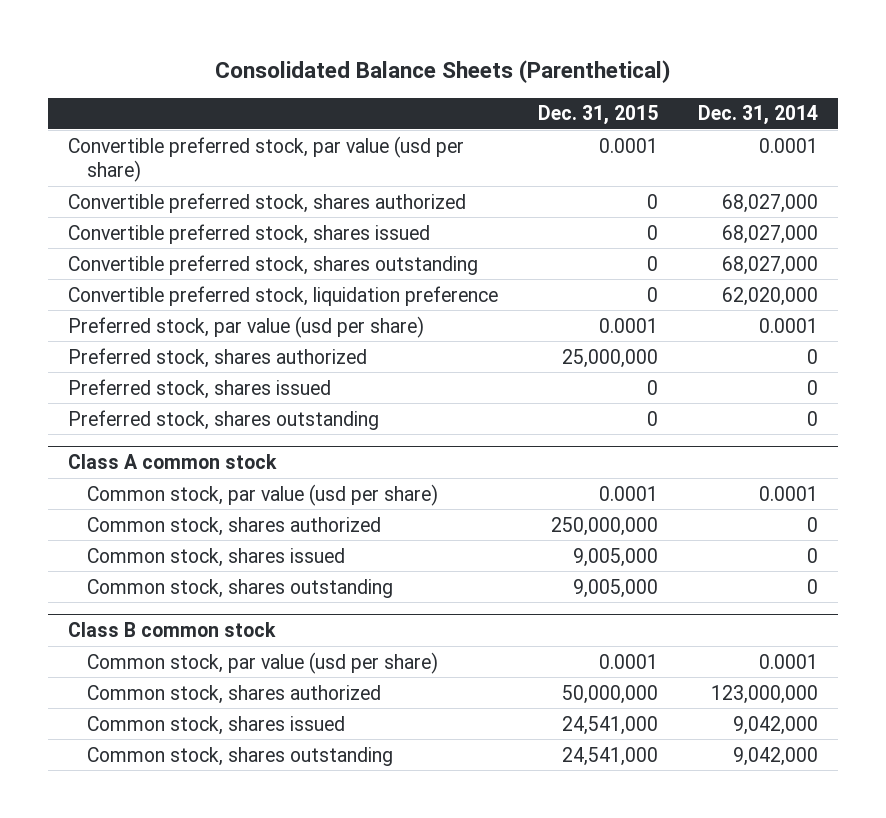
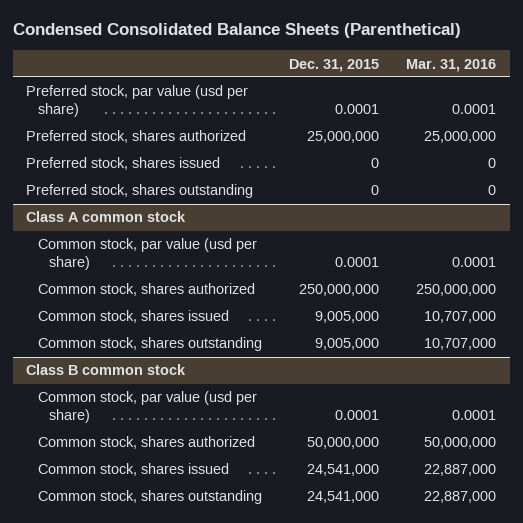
[215,60,671,84] Consolidated Balance Sheets (Parenthetical) -> [12,23,461,39] Condensed Consolidated Balance Sheets (Parenthetical)
[698,105,819,126] Dec. 31, 2014 -> none
none -> [406,58,497,72] Mar. 31, 2016
[68,135,465,183] Convertible preferred stock, par value (usd per share) -> none
[68,192,467,213] Convertible preferred stock, shares authorized -> none
[68,223,431,244] Convertible preferred stock, shares issued -> none
[68,254,479,275] Convertible preferred stock, shares outstanding -> none
[68,285,499,306] Convertible preferred stock, liquidation preference -> none

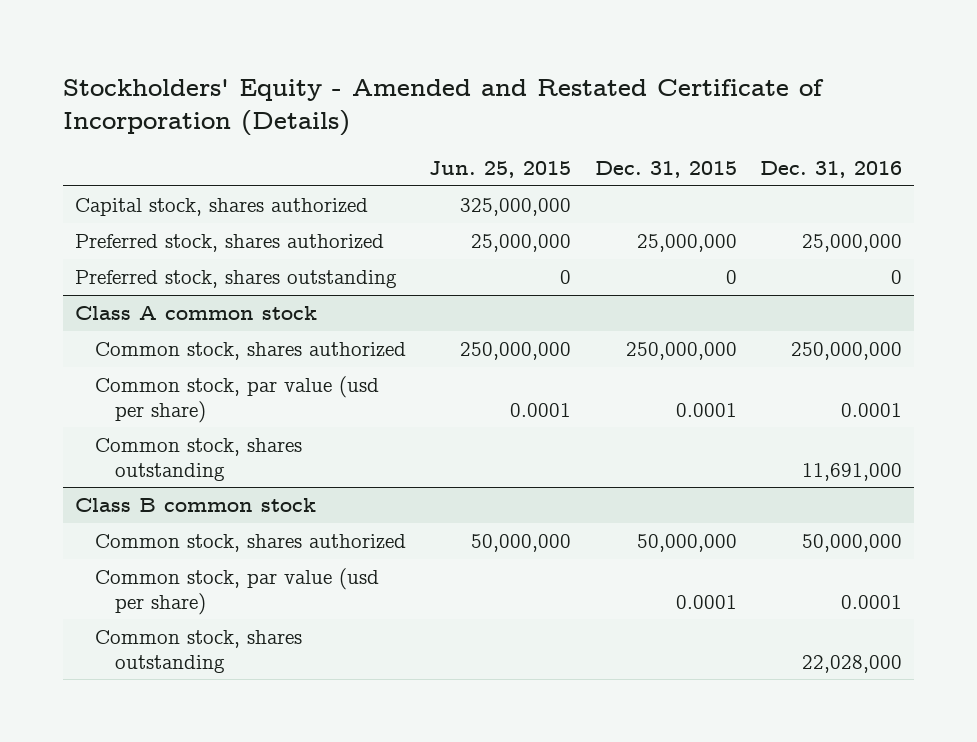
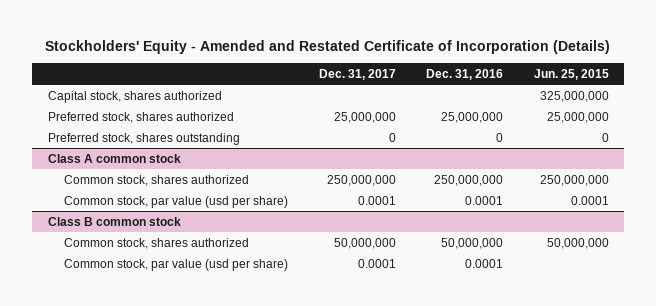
[594,161,737,179] Dec. 31, 2015 -> none
none -> [318,68,396,80] Dec. 31, 2017
[94,438,302,481] Common stock, shares outstanding -> none
[94,630,302,673] Common stock, shares outstanding -> none

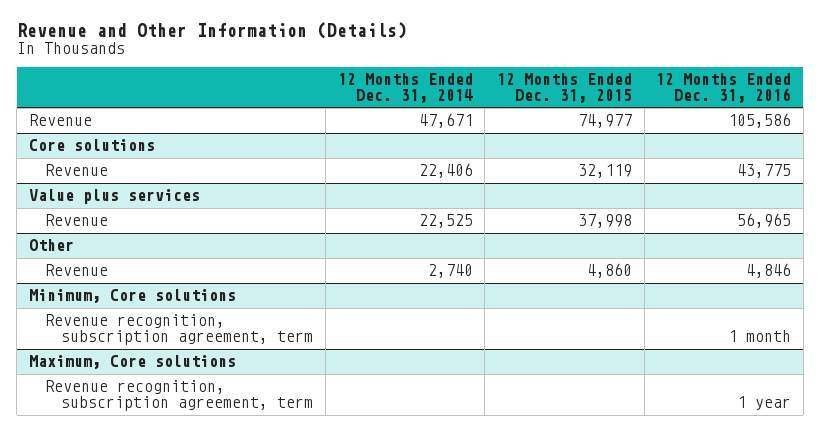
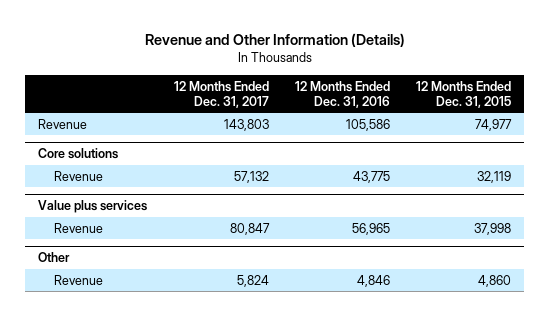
[337,72,473,103] 12 Months Ended Dec. 31, 2014 -> none
none -> [173,80,269,109] 12 Months Ended Dec. 31, 2017
[28,289,236,304] Minimum, Core solutions -> none
[45,314,314,346] Revenue recognition, subscription agreement, term -> none
[28,355,236,370] Maximum, Core solutions -> none
[45,380,314,412] Revenue recognition, subscription agreement, term -> none

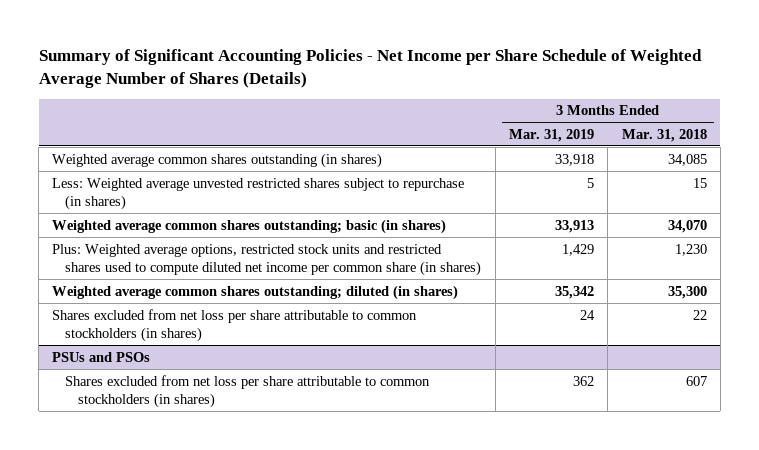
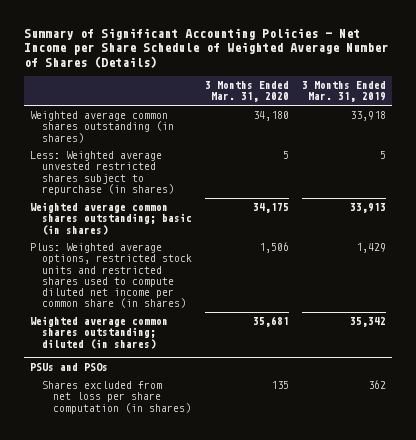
[621,128,707,142] Mar. 31, 2018 -> none
none -> [204,81,289,103] 3 Months Ended Mar. 31, 2020
[52,308,418,342] Shares excluded from net loss per share attributable to common stockholders (in shares) -> none
[65,374,431,408] Shares excluded from net loss per share attributable to common stockholders (in shares) -> [41,381,192,414] Shares excluded from net loss per share computation (in shares)

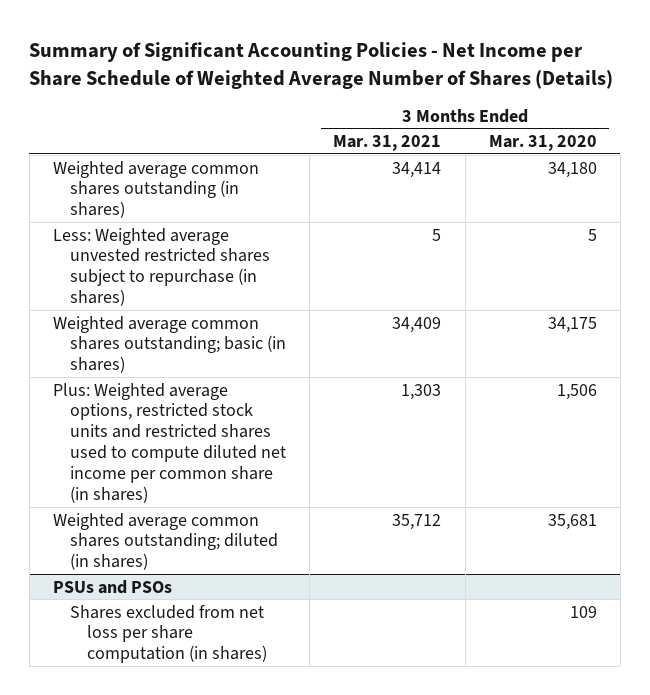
[301,81,386,103] 3 Months Ended Mar. 31, 2019 -> none
none -> [333,135,442,152] Mar. 31, 2021
[270,381,289,390] 135 -> [569,605,597,618] 109

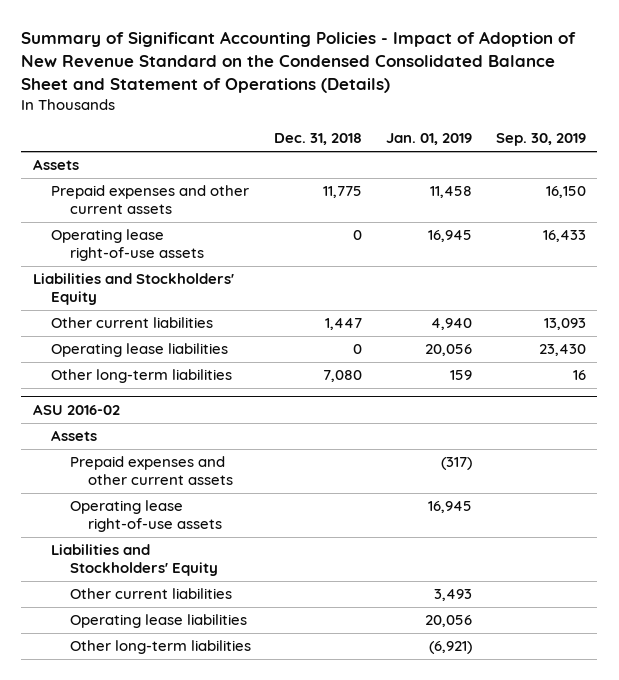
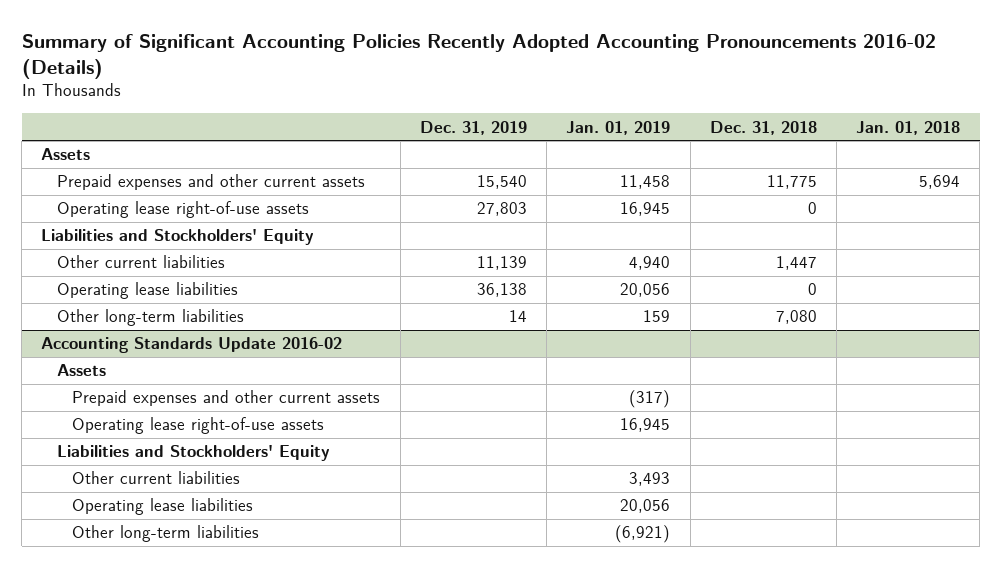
[21,31,577,94] Summary of Significant Accounting Policies - Impact of Adoption of New Revenue Standard on the Condensed Consolidated Balance Sheet and Statement of Operations (Details) -> [21,33,936,79] Summary of Significant Accounting Policies Recently Adopted Accounting Pronouncements 2016-02 (Details)
[495,133,586,147] Sep. 30, 2019 -> none
none -> [419,120,527,135] Dec. 31, 2019
none -> [856,120,961,135] Jan. 01, 2018
[32,404,120,416] ASU 2016-02 -> [41,337,343,354] Accounting Standards Update 2016-02

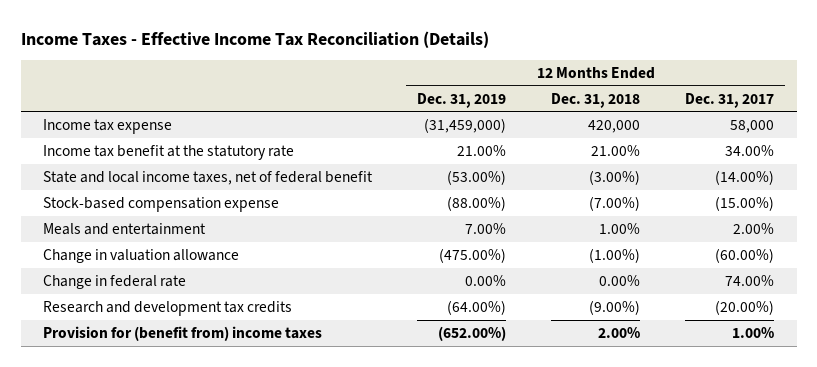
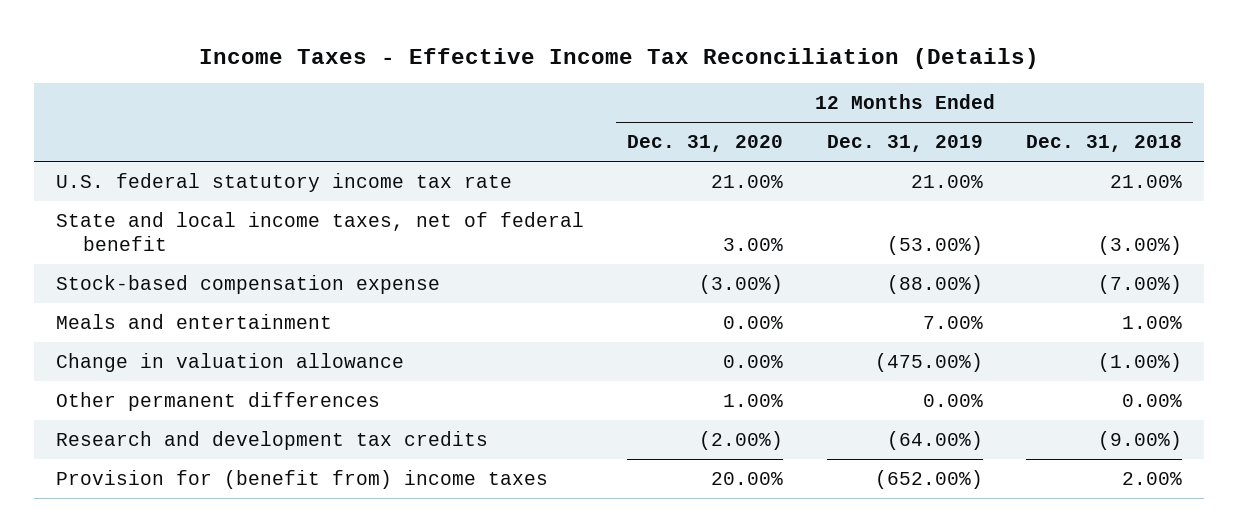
[685,92,775,108] Dec. 31, 2017 -> none
none -> [627,135,784,153] Dec. 31, 2020
[43,118,173,134] Income tax expense -> none
[43,144,295,160] Income tax benefit at the statutory rate -> [55,172,512,192] U.S. federal statutory income tax rate
[43,274,187,289] Change in federal rate -> none
none -> [55,391,380,411] Other permanent differences

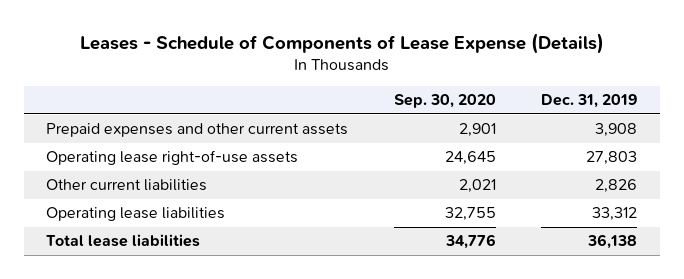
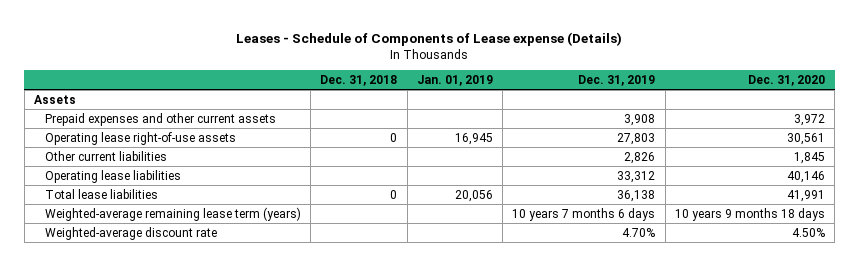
[79,32,604,54] Leases - Schedule of Components of Lease Expense (Details) -> [236,31,623,46] Leases - Schedule of Components of Lease expense (Details)
[393,94,496,109] Sep. 30, 2020 -> none
none -> [320,75,398,87] Dec. 31, 2018
none -> [416,75,493,87] Jan. 01, 2019
none -> [747,75,825,87] Dec. 31, 2020
none -> [33,94,76,104] Assets
none -> [44,206,301,221] Weighted-average remaining lease term (years)
none -> [44,226,217,240] Weighted-average discount rate

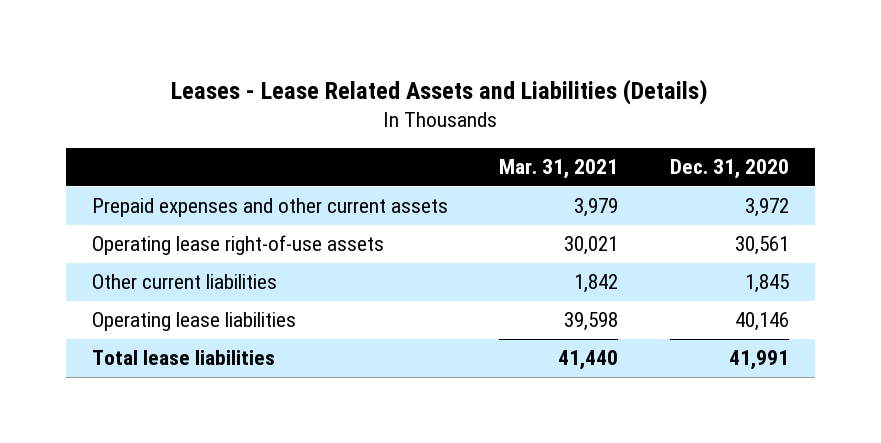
[236,31,623,46] Leases - Schedule of Components of Lease expense (Details) -> [171,78,709,105] Leases - Lease Related Assets and Liabilities (Details)
[320,75,398,87] Dec. 31, 2018 -> none
[416,75,493,87] Jan. 01, 2019 -> none
[578,75,656,87] Dec. 31, 2019 -> none
none -> [499,159,619,180] Mar. 31, 2021
[33,94,76,104] Assets -> none
[44,206,301,221] Weighted-average remaining lease term (years) -> none
[44,226,217,240] Weighted-average discount rate -> none

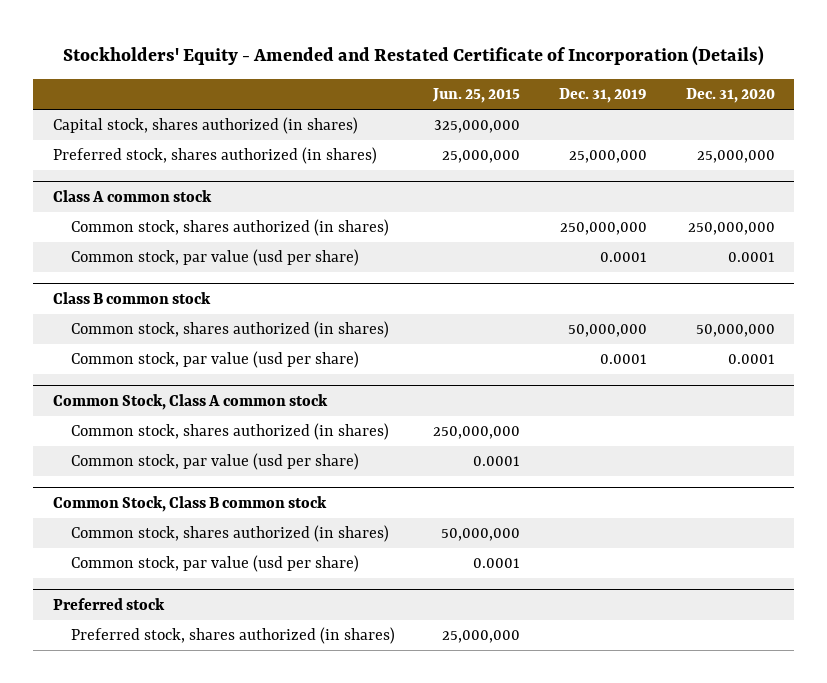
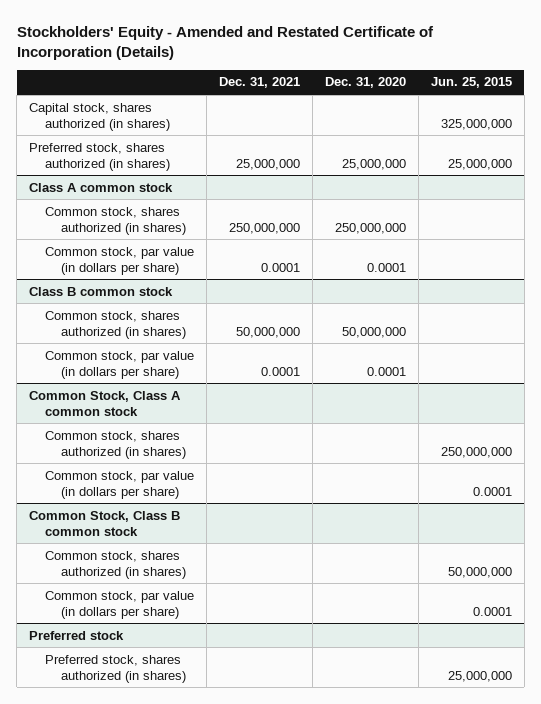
[559,88,648,104] Dec. 31, 2019 -> none
none -> [219,77,301,89] Dec. 31, 2021
[70,249,359,267] Common stock, par value (usd per share) -> [45,246,195,275] Common stock, par value (in dollars per share)
[70,351,359,369] Common stock, par value (usd per share) -> [45,350,195,379] Common stock, par value (in dollars per share)
[70,453,359,471] Common stock, par value (usd per share) -> [45,470,195,499] Common stock, par value (in dollars per share)
[70,555,359,573] Common stock, par value (usd per share) -> [45,590,195,619] Common stock, par value (in dollars per share)

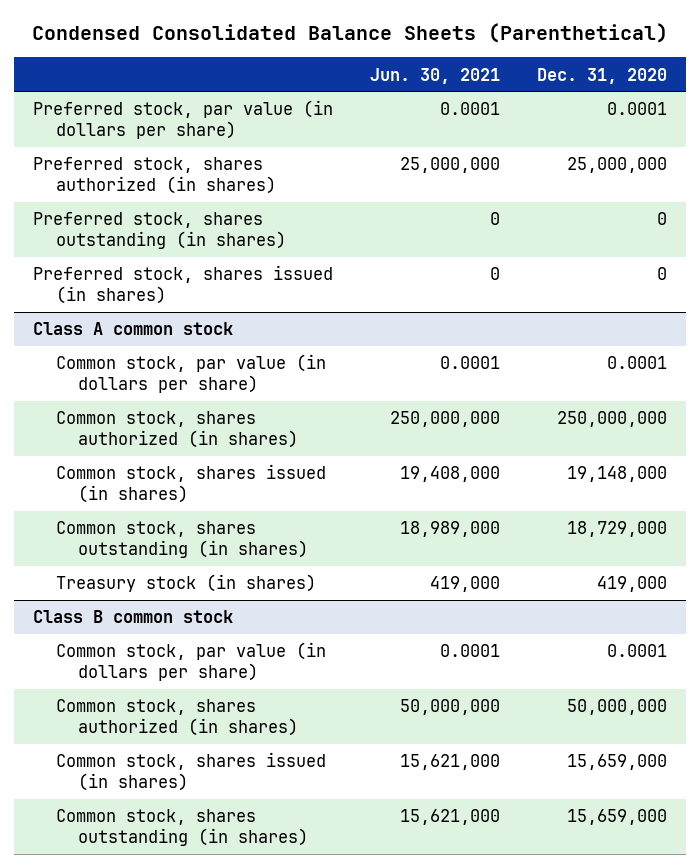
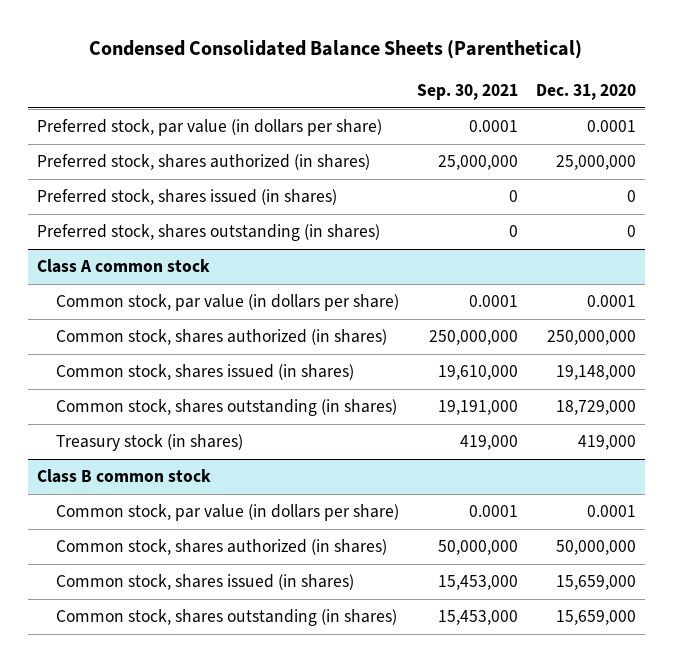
[369,67,500,84] Jun. 30, 2021 -> none
none -> [416,84,518,101] Sep. 30, 2021
[32,212,286,250] Preferred stock, shares outstanding (in shares) -> [36,224,380,242] Preferred stock, shares outstanding (in shares)

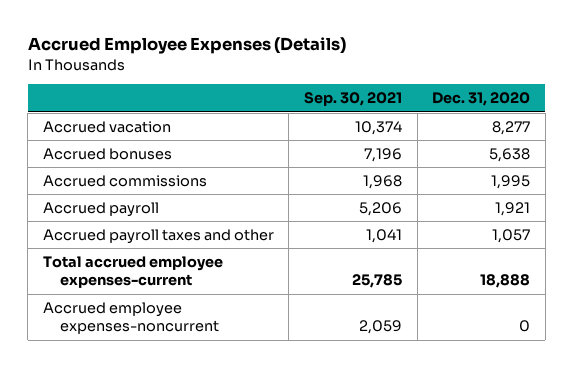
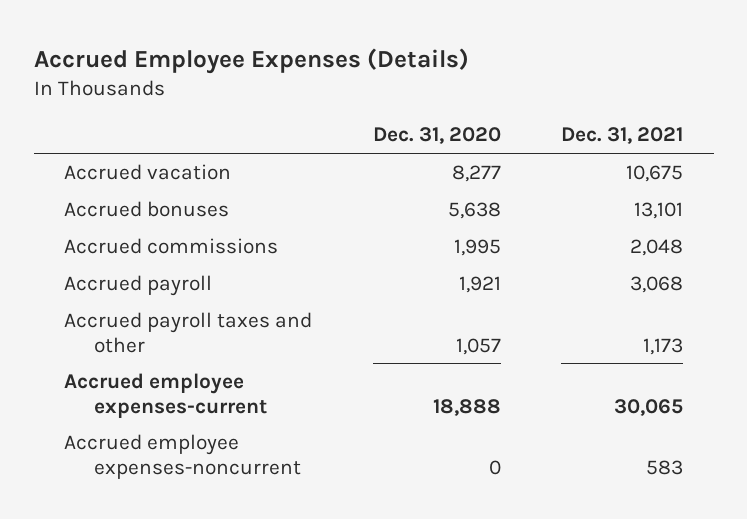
[304,92,403,107] Sep. 30, 2021 -> none
none -> [561,127,684,145] Dec. 31, 2021
[42,256,223,289] Total accrued employee expenses-current -> [64,373,268,418] Accrued employee expenses-current

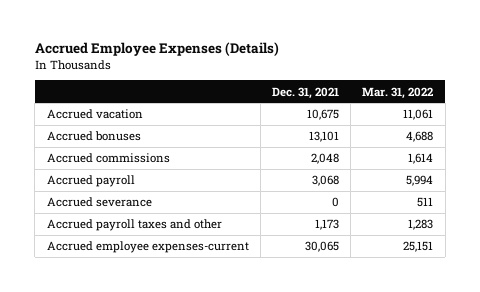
[372,127,501,145] Dec. 31, 2020 -> none
none -> [362,86,434,99] Mar. 31, 2022
none -> [46,197,152,208] Accrued severance
[64,434,302,479] Accrued employee expenses-noncurrent -> none

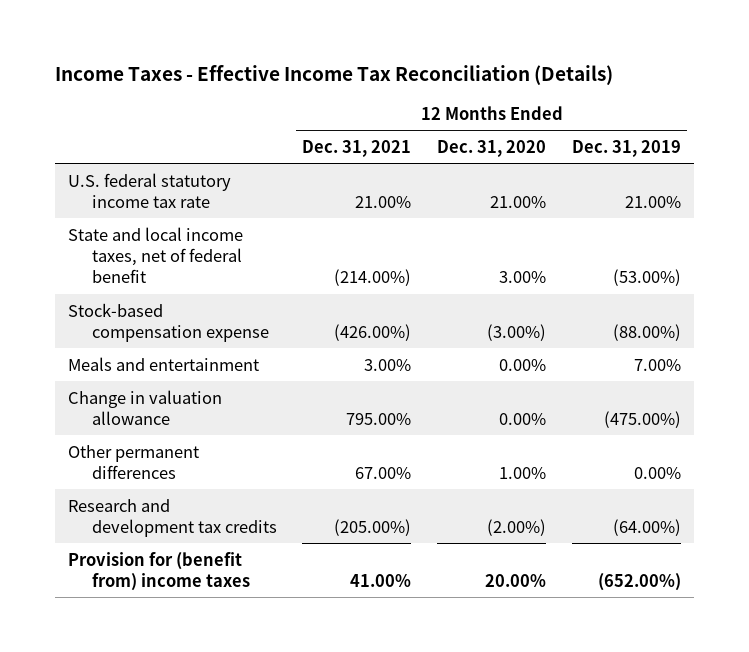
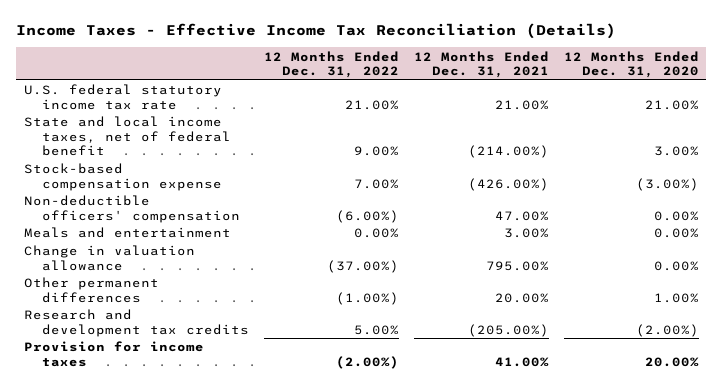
[571,139,681,157] Dec. 31, 2019 -> none
none -> [264,50,400,78] 12 Months Ended Dec. 31, 2022
none -> [23,195,241,223] Non-deductible officers' compensation
[355,466,412,479] 67.00% -> [495,292,550,303] 20.00%
[67,551,250,591] Provision for (benefit from) income taxes -> [23,341,204,367] Provision for income taxes

